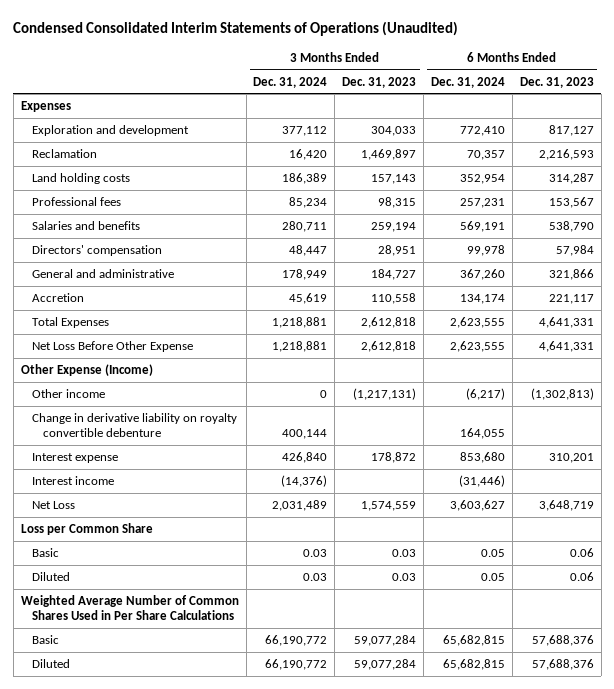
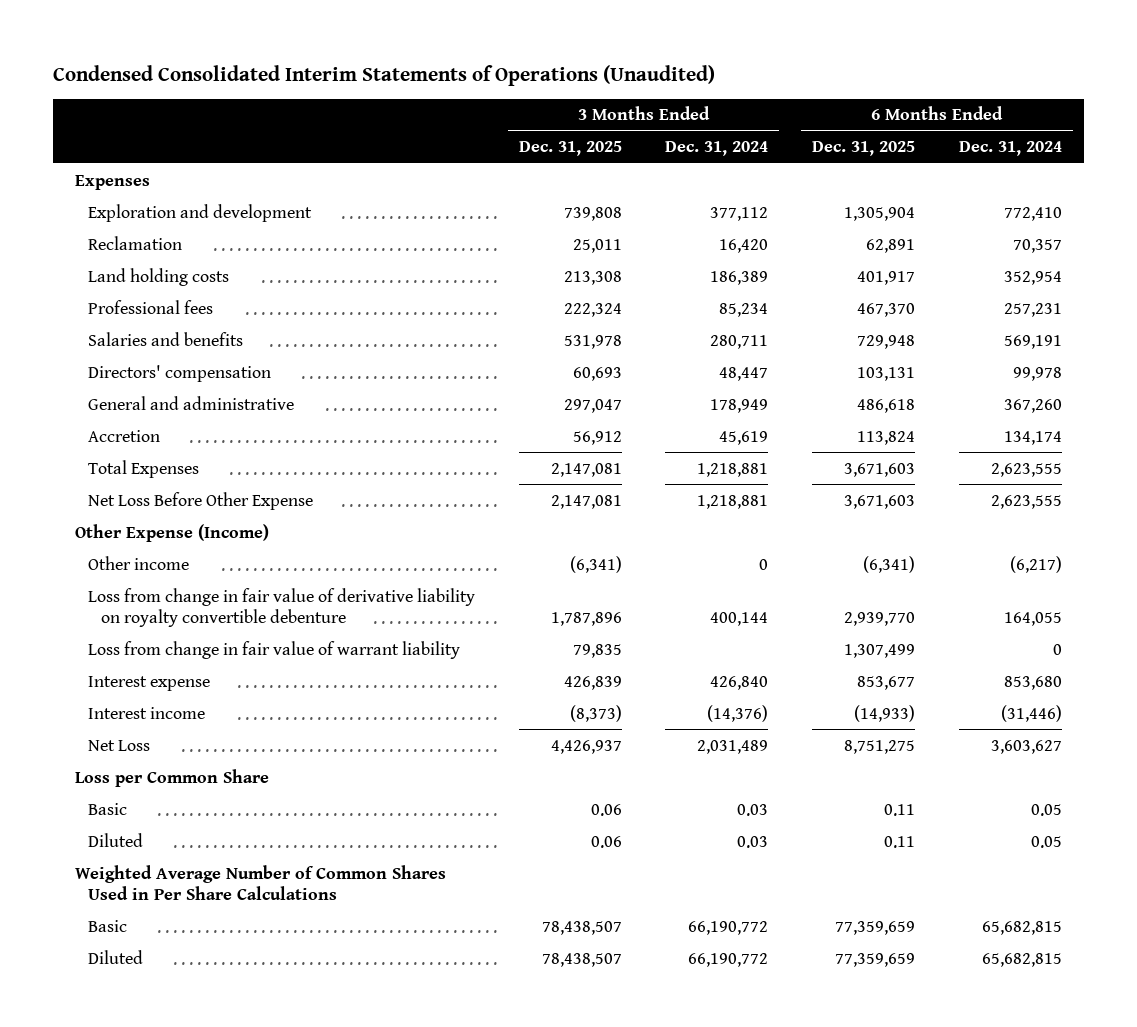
[342,76,417,88] Dec. 31, 2023 -> none
[519,76,594,88] Dec. 31, 2023 -> none
none -> [518,141,622,157] Dec. 31, 2025
none -> [812,141,916,157] Dec. 31, 2025
[31,412,237,438] Change in derivative liability on royalty convertible debenture -> [87,587,475,627] Loss from change in fair value of derivative liability on royalty convertible debenture
none -> [87,640,460,659] Loss from change in fair value of warrant liability

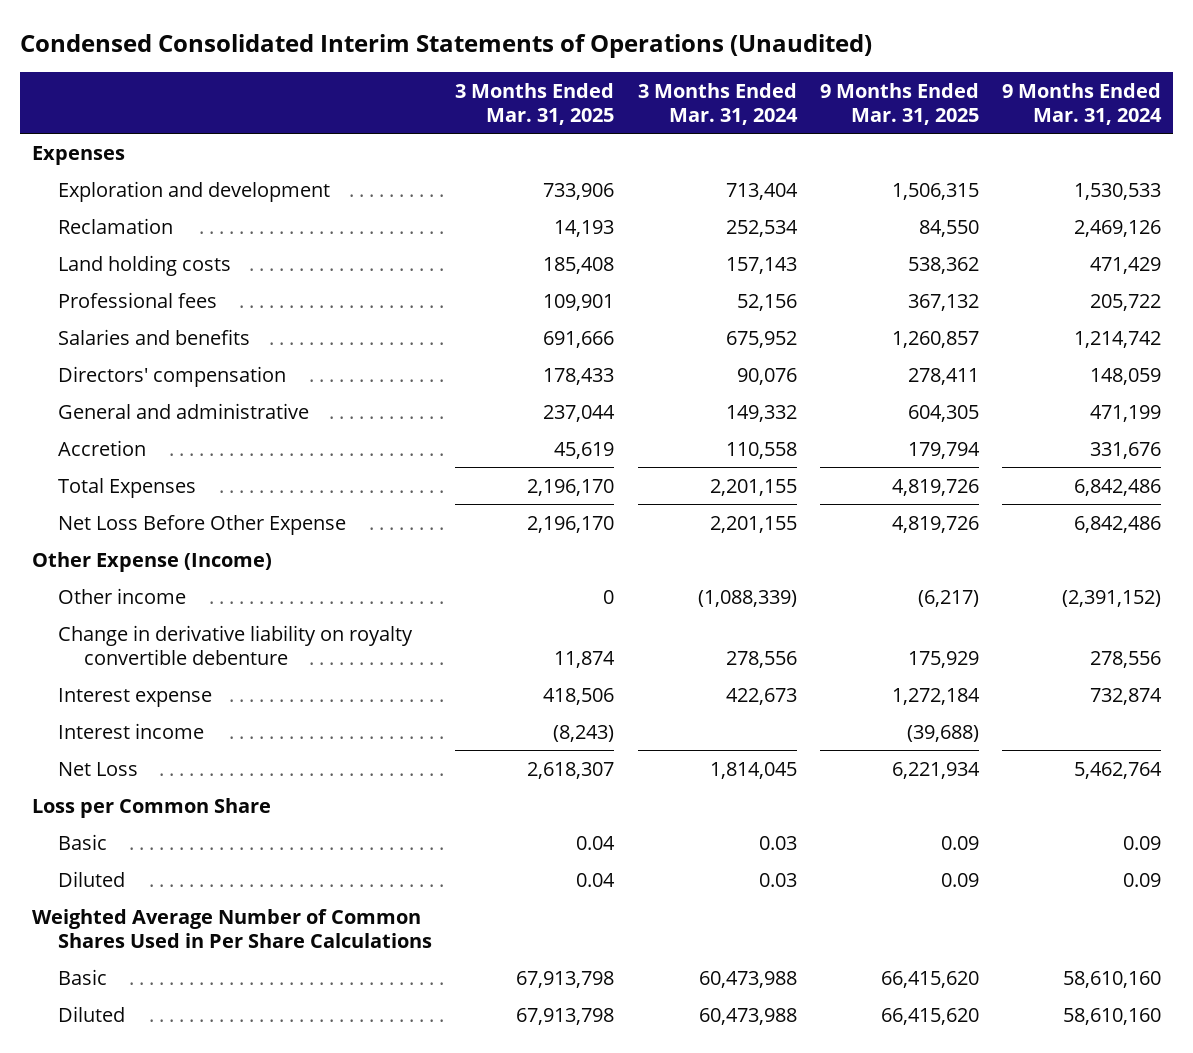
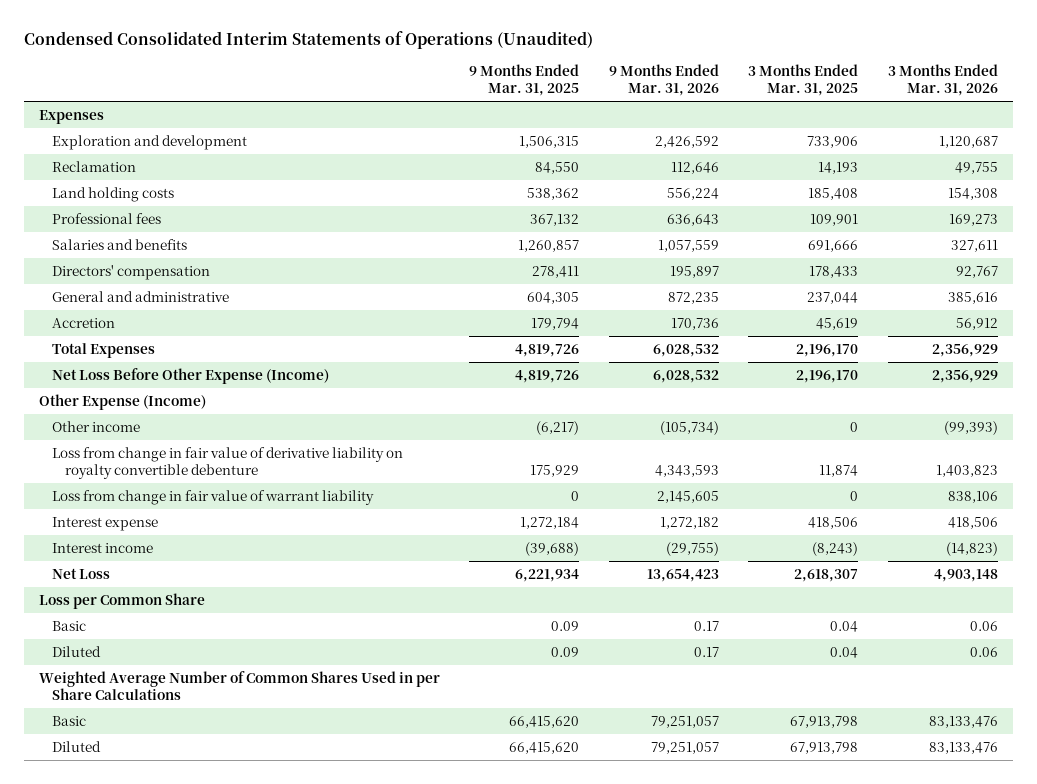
[637,82,798,125] 3 Months Ended Mar. 31, 2024 -> none
[1002,82,1163,125] 9 Months Ended Mar. 31, 2024 -> none
none -> [608,64,719,96] 9 Months Ended Mar. 31, 2026
none -> [888,64,999,96] 3 Months Ended Mar. 31, 2026
[57,514,346,535] Net Loss Before Other Expense -> [52,368,330,385] Net Loss Before Other Expense (Income)
[57,624,413,665] Change in derivative liability on royalty convertible debenture -> [52,447,404,479] Loss from change in fair value of derivative liability on royalty convertible debenture
none -> [52,490,375,506] Loss from change in fair value of warrant liability
[31,908,432,948] Weighted Average Number of Common Shares Used in Per Share Calculations -> [38,671,440,700] Weighted Average Number of Common Shares Used in per Share Calculations

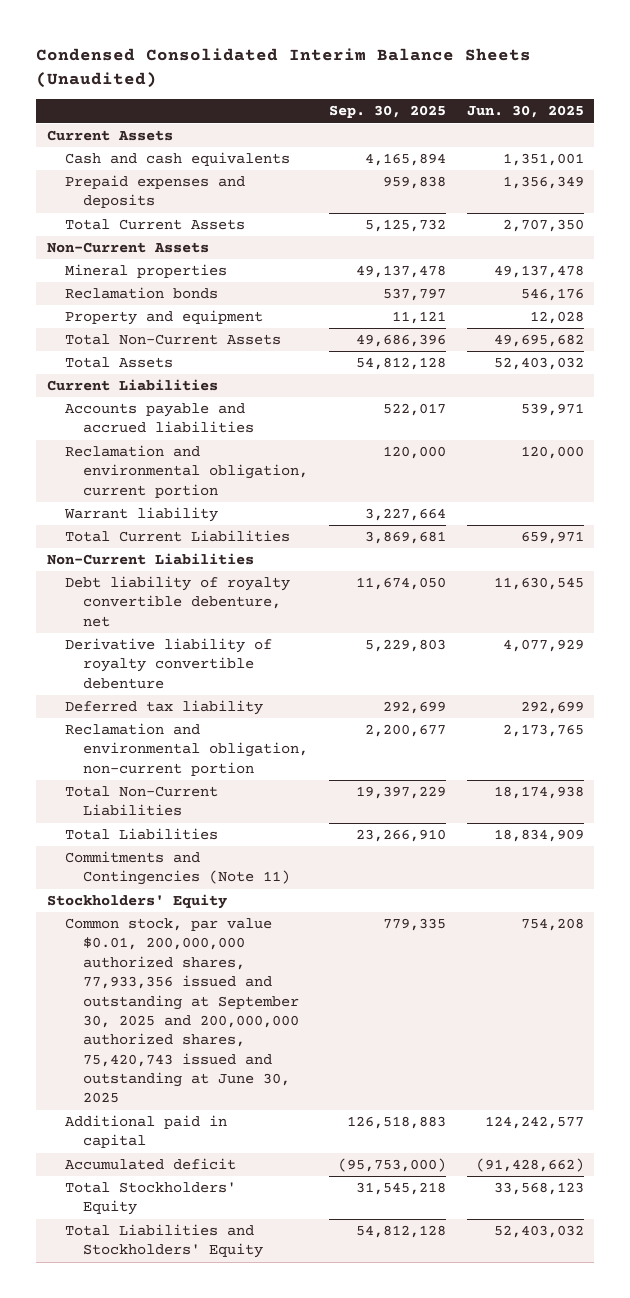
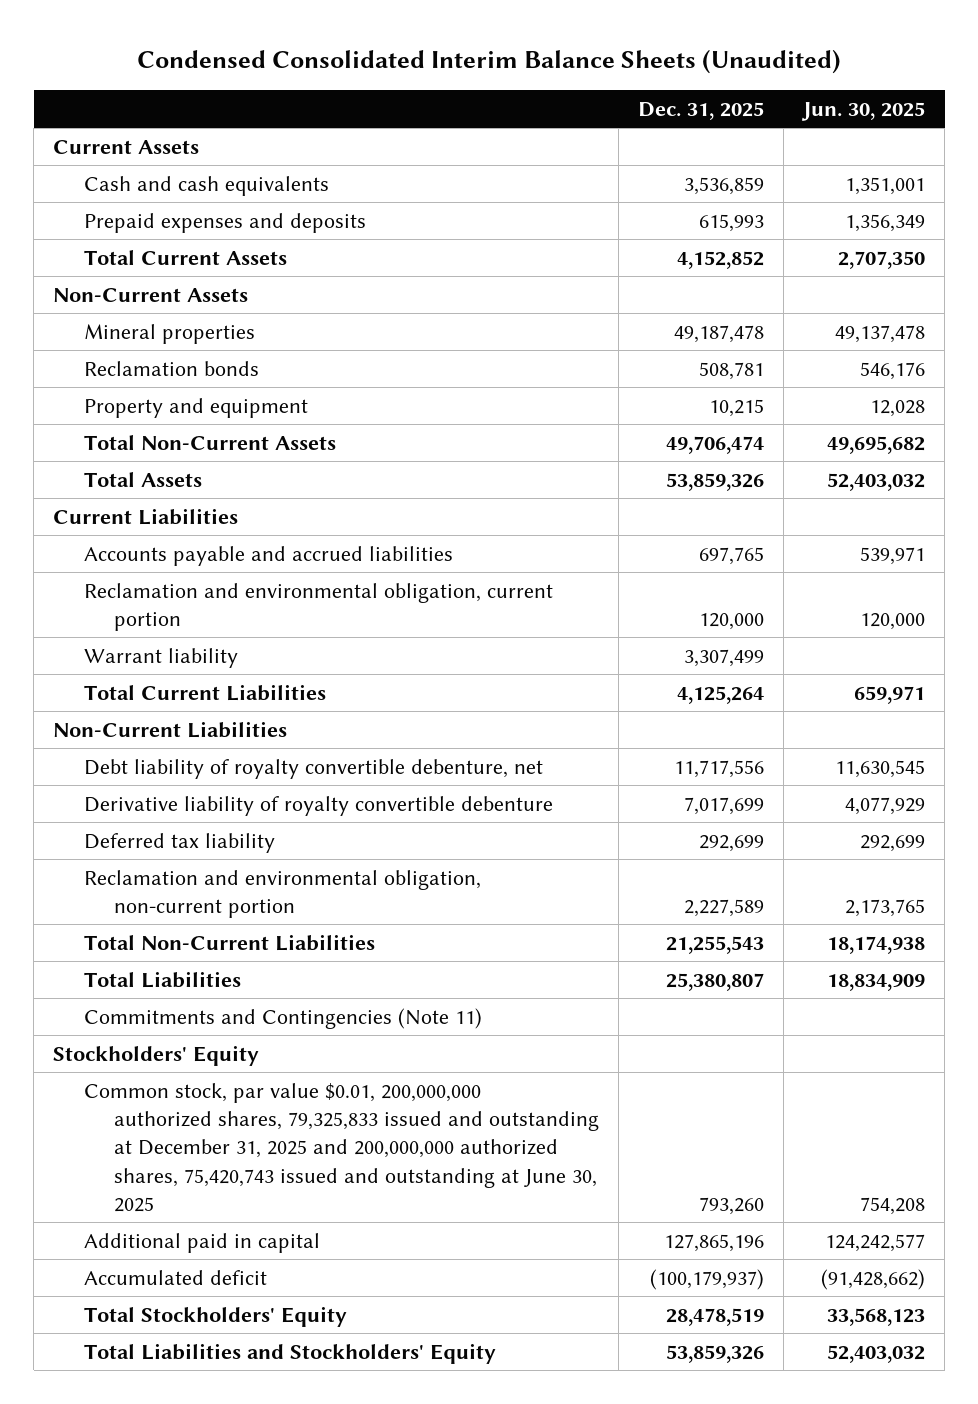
[328,105,446,119] Sep. 30, 2025 -> none
none -> [637,102,764,121] Dec. 31, 2025
[64,918,299,1104] Common stock, par value $0.01, 200,000,000 authorized shares, 77,933,356 issued and outstanding at September 30, 2025 and 200,000,000 authorized shares, 75,420,743 issued and outstanding at June 30, 2025 -> [83,1082,599,1213] Common stock, par value $0.01, 200,000,000 authorized shares, 79,325,833 issued and outstanding at December 31, 2025 and 200,000,000 authorized shares, 75,420,743 issued and outstanding at June 30, 2025

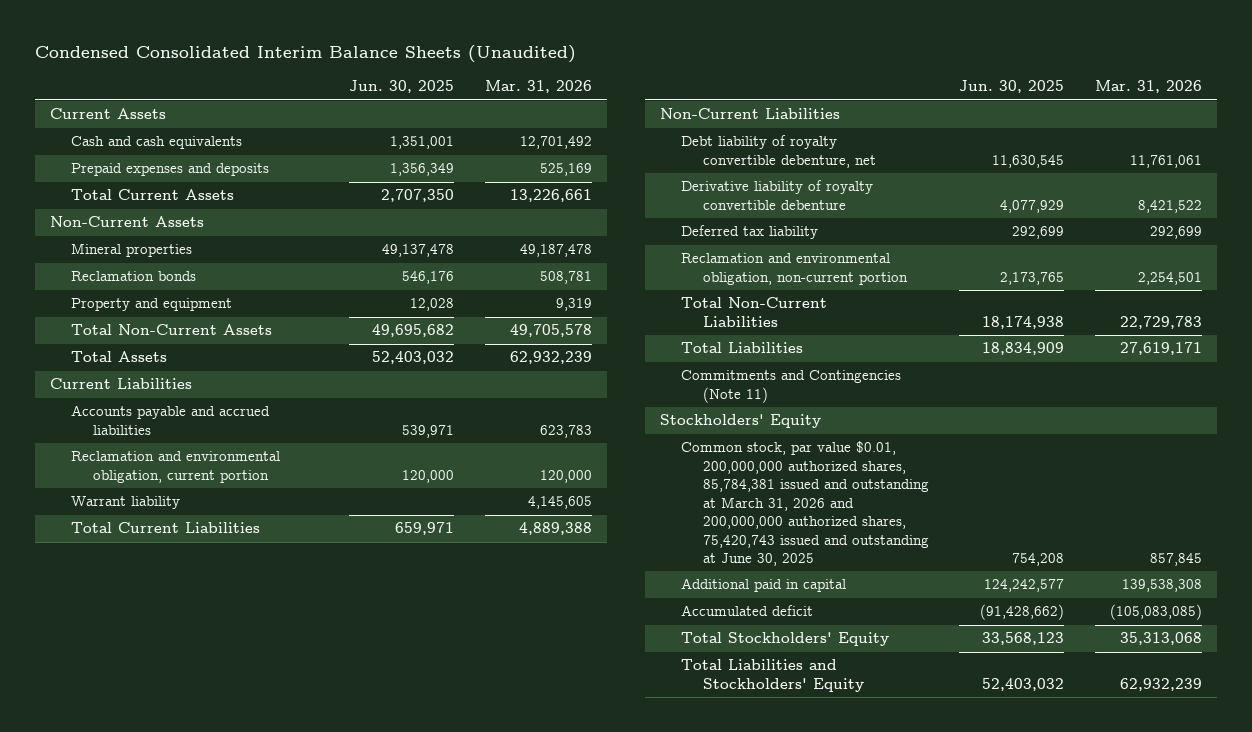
[637,102,764,121] Dec. 31, 2025 -> none
none -> [485,80,593,94] Mar. 31, 2026
[83,1082,599,1213] Common stock, par value $0.01, 200,000,000 authorized shares, 79,325,833 issued and outstanding at December 31, 2025 and 200,000,000 authorized shares, 75,420,743 issued and outstanding at June 30, 2025 -> [681,441,929,567] Common stock, par value $0.01, 200,000,000 authorized shares, 85,784,381 issued and outstanding at March 31, 2026 and 200,000,000 authorized shares, 75,420,743 issued and outstanding at June 30, 2025

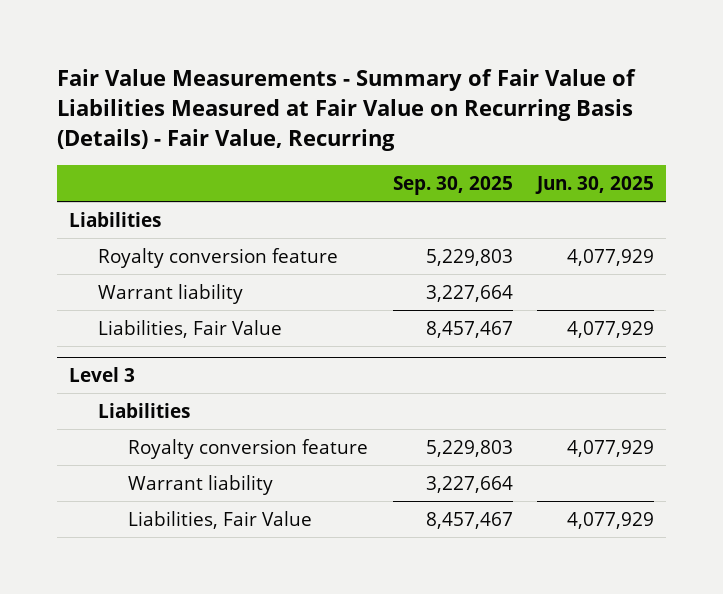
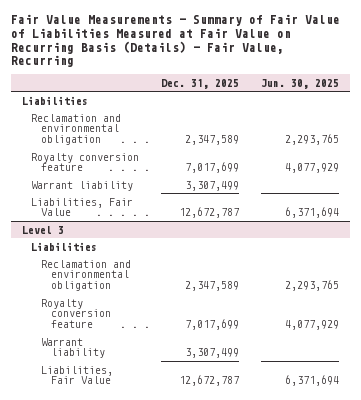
[392,176,513,196] Sep. 30, 2025 -> none
none -> [161,78,240,89] Dec. 31, 2025
none -> [31,113,122,146] Reclamation and environmental obligation
[567,320,655,338] 4,077,929 -> [285,207,340,219] 6,371,694
none -> [41,259,132,292] Reclamation and environmental obligation
[567,511,655,529] 4,077,929 -> [285,375,340,387] 6,371,694

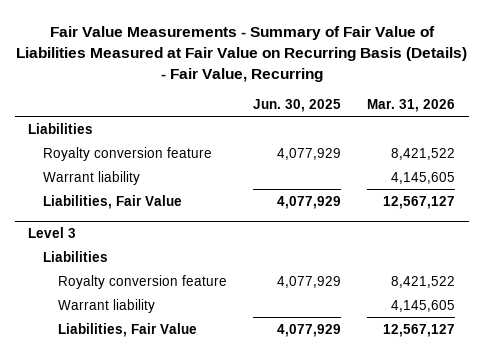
[161,78,240,89] Dec. 31, 2025 -> none
none -> [367,99,456,113] Mar. 31, 2026
[31,113,122,146] Reclamation and environmental obligation -> none
[285,207,340,219] 6,371,694 -> [277,195,342,209] 4,077,929
[41,259,132,292] Reclamation and environmental obligation -> none
[285,375,340,387] 6,371,694 -> [277,323,342,337] 4,077,929

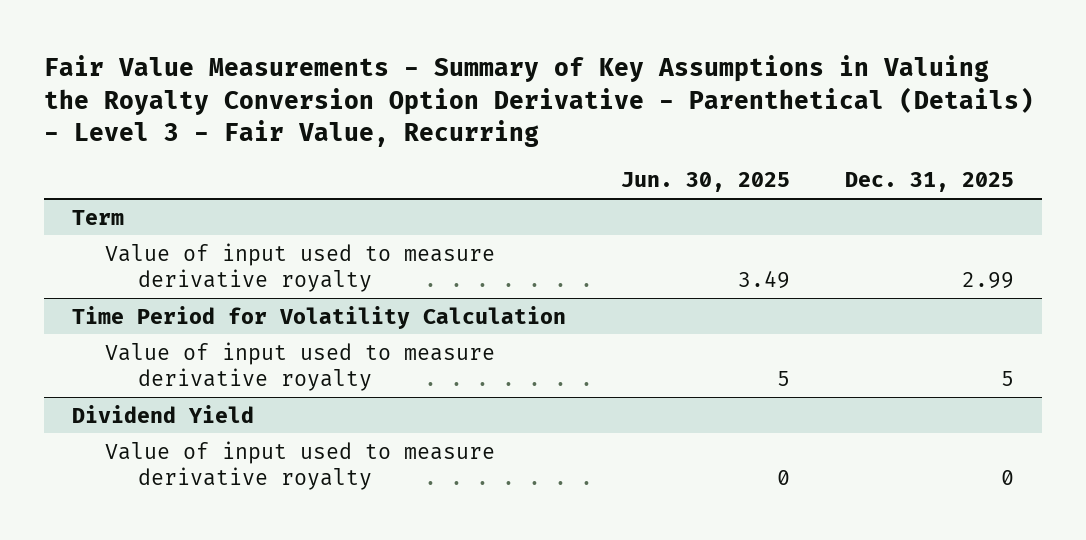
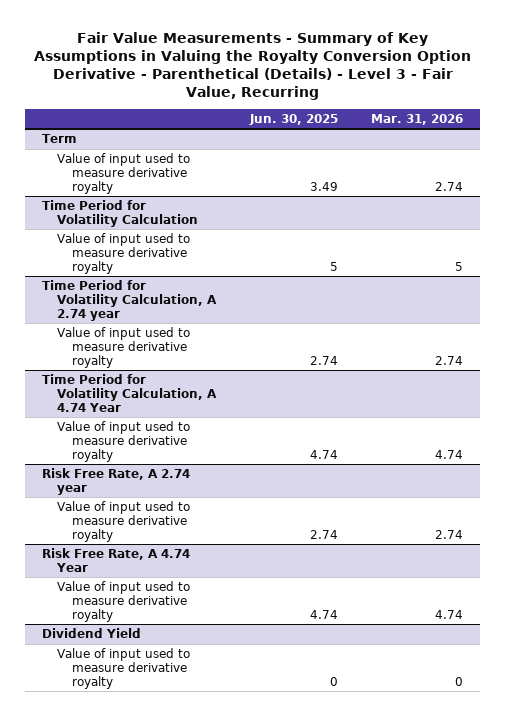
[845,172,1015,193] Dec. 31, 2025 -> none
none -> [371,113,464,125] Mar. 31, 2026
none -> [42,279,218,321] Time Period for Volatility Calculation, A 2.74 year
none -> [57,326,191,368] Value of input used to measure derivative royalty
none -> [42,373,218,412] Time Period for Volatility Calculation, A 4.74 Year
none -> [57,420,191,462] Value of input used to measure derivative royalty
none -> [42,467,191,495] Risk Free Rate, A 2.74 year
none -> [57,500,191,542] Value of input used to measure derivative royalty
none -> [42,547,191,572] Risk Free Rate, A 4.74 Year
none -> [57,580,191,622] Value of input used to measure derivative royalty

